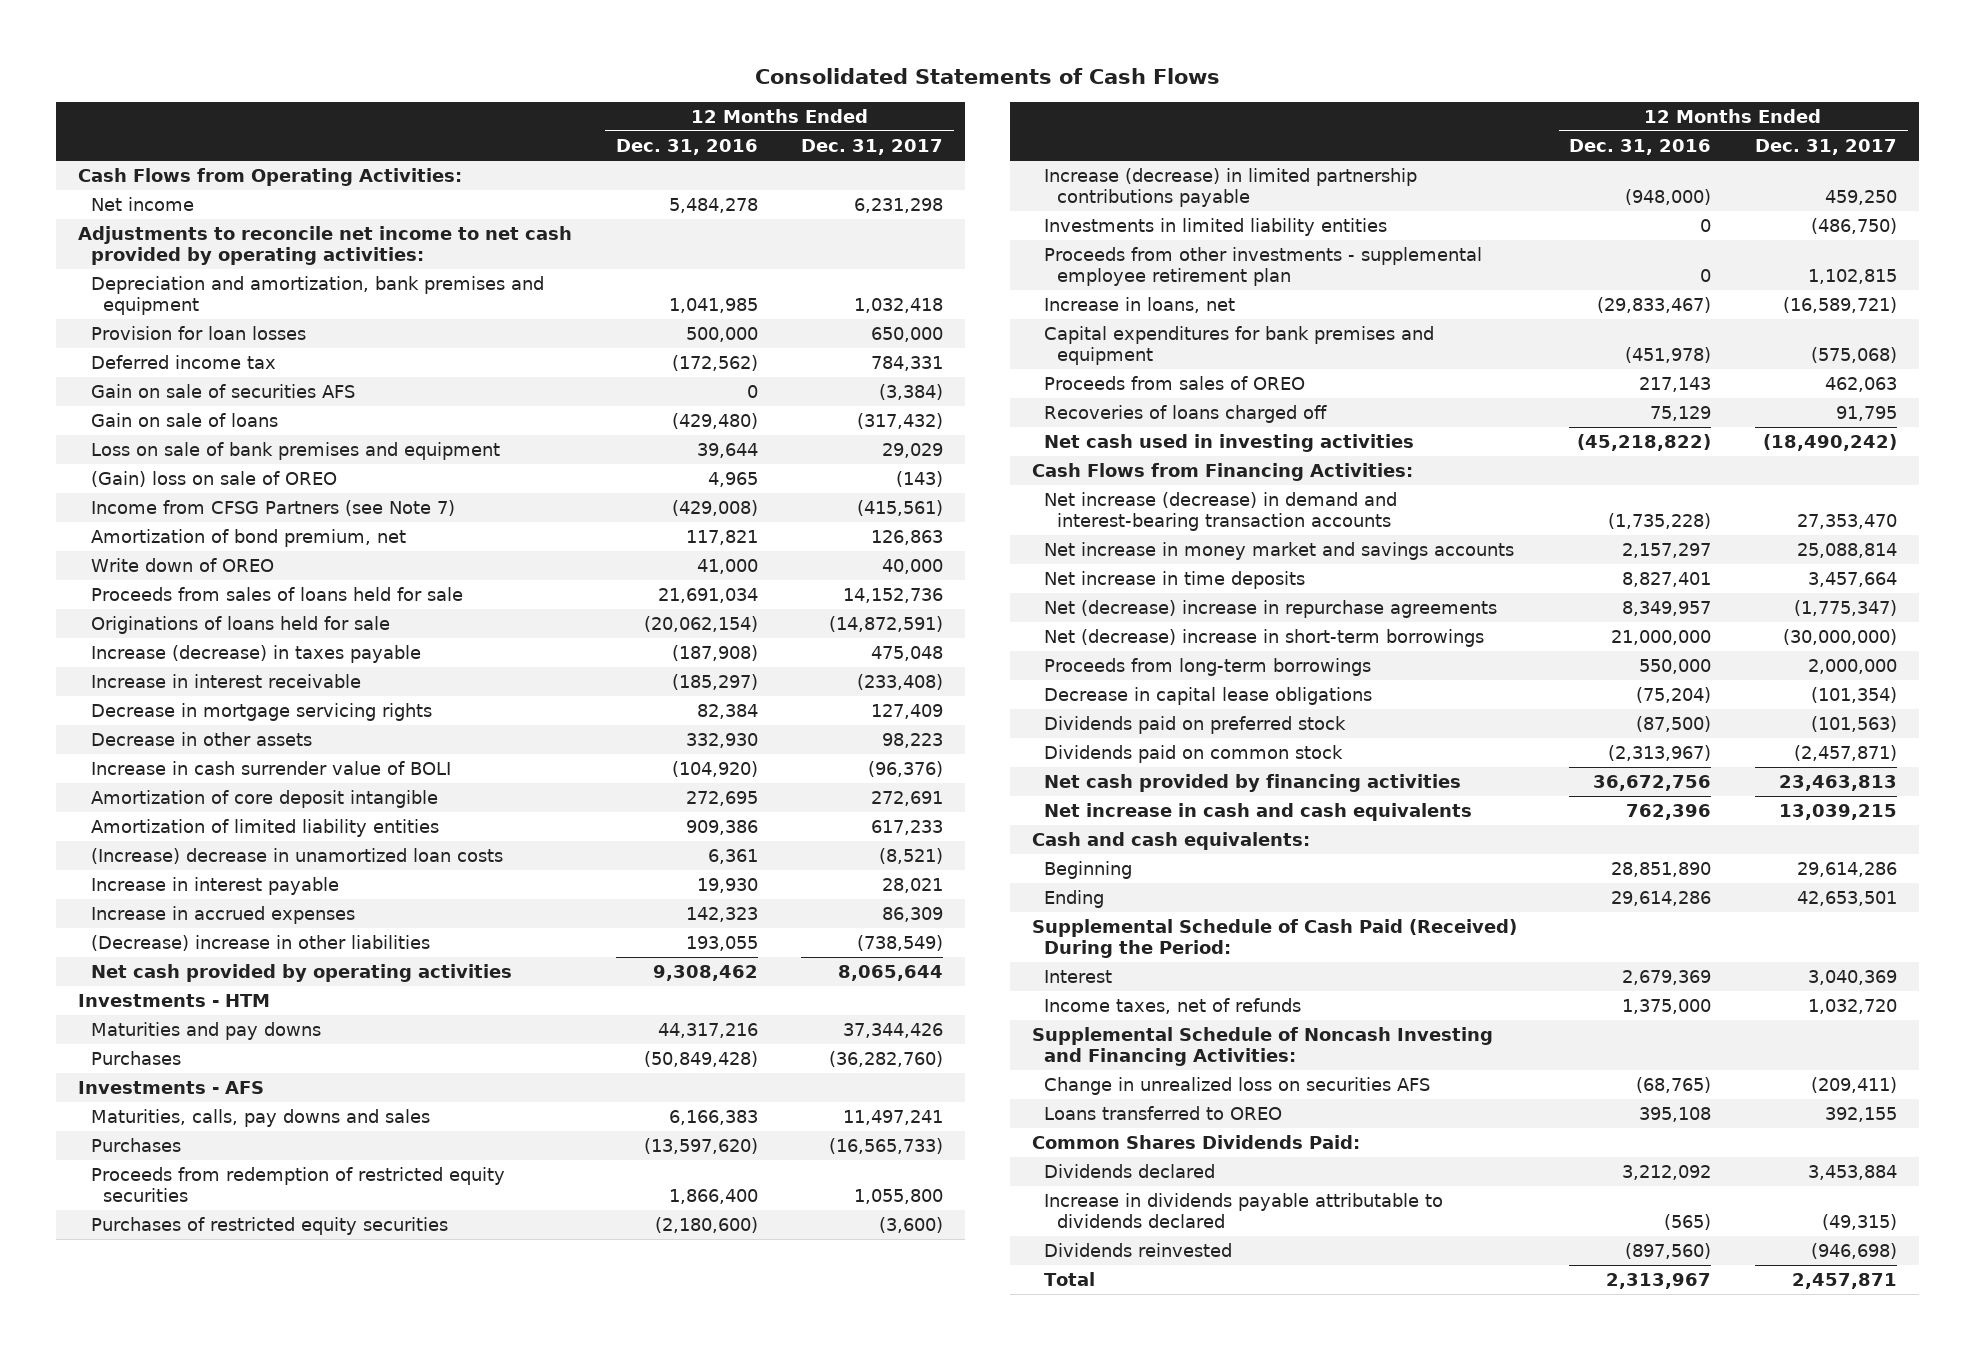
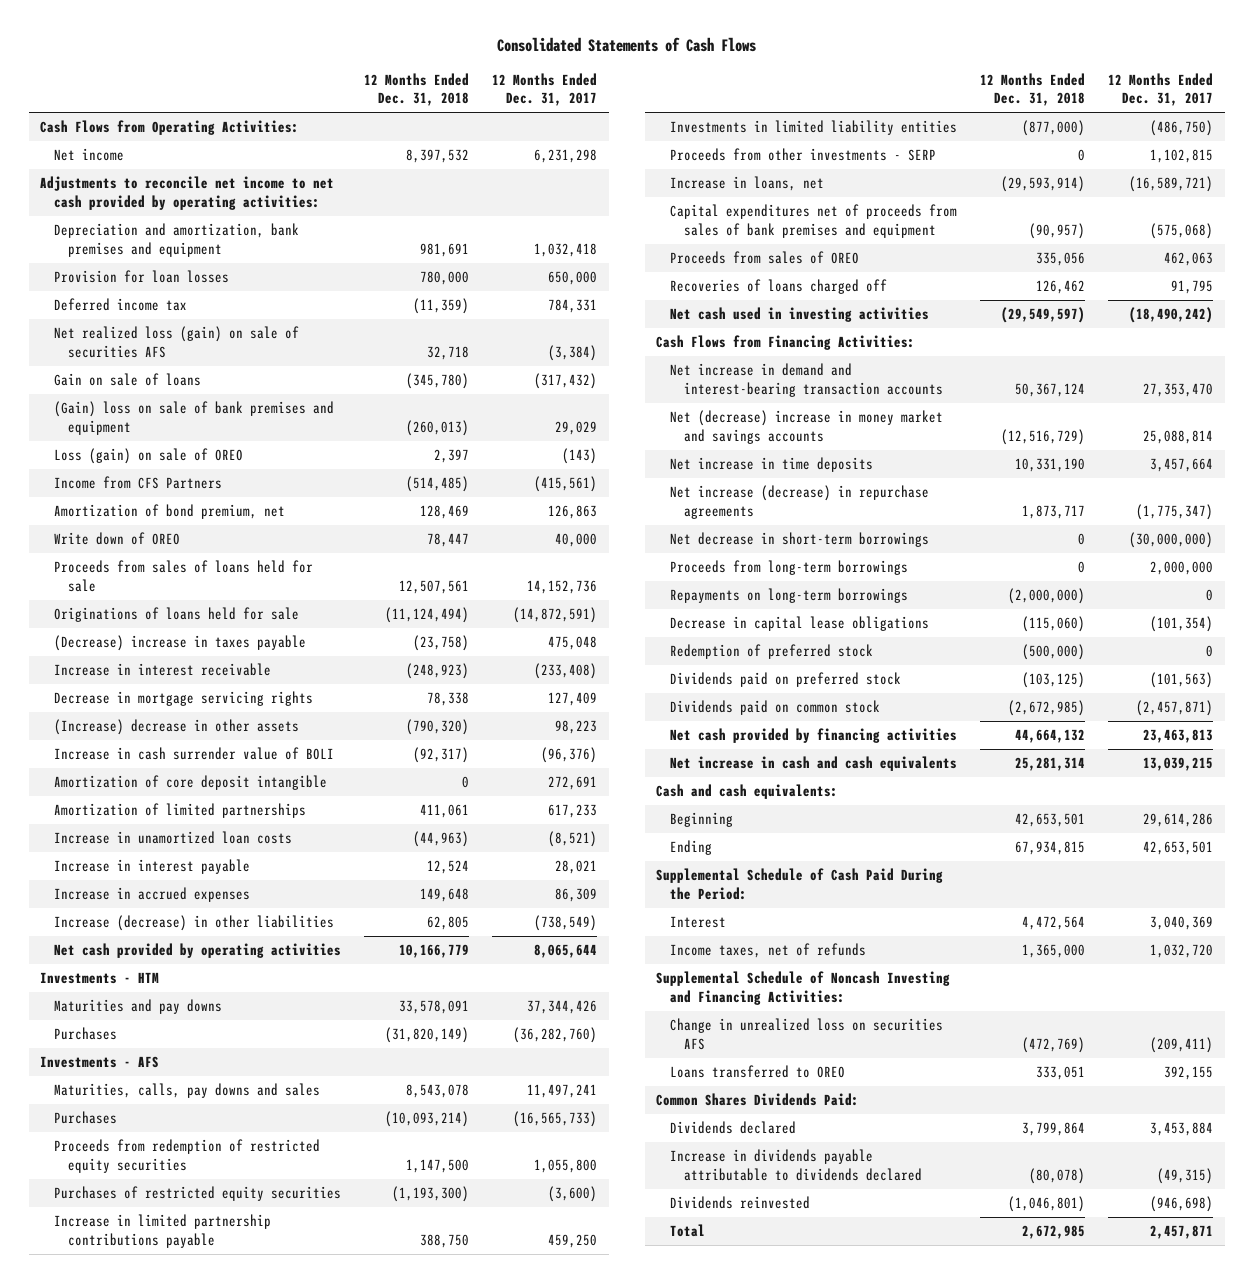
[615,139,758,156] Dec. 31, 2016 -> none
none -> [364,72,470,107] 12 Months Ended Dec. 31, 2018
[90,384,355,399] Gain on sale of securities AFS -> [54,326,300,358] Net realized loss (gain) on sale of securities AFS
[90,442,500,461] Loss on sale of bank premises and equipment -> [54,401,335,435] (Gain) loss on sale of bank premises and equipment
[90,471,337,488] (Gain) loss on sale of OREO -> [54,448,244,465] Loss (gain) on sale of OREO
[90,500,455,517] Income from CFSG Partners (see Note 7) -> [54,476,223,490] Income from CFS Partners
[90,645,421,664] Increase (decrease) in taxes payable -> [54,635,307,652] (Decrease) increase in taxes payable
[90,732,312,747] Decrease in other assets -> [54,719,300,736] (Increase) decrease in other assets
[90,819,439,838] Amortization of limited liability entities -> [54,803,307,819] Amortization of limited partnerships
[90,848,503,865] (Increase) decrease in unamortized loan costs -> [54,831,293,845] Increase in unamortized loan costs
[90,935,430,952] (Decrease) increase in other liabilities -> [54,915,335,932] Increase (decrease) in other liabilities
[1044,168,1418,208] Increase (decrease) in limited partnership contributions payable -> [54,1214,272,1248] Increase in limited partnership contributions payable
[1044,247,1483,287] Proceeds from other investments - supplemental employee retirement plan -> [670,148,937,162] Proceeds from other investments - SERP
[1044,326,1435,366] Capital expenditures for bank premises and equipment -> [670,204,958,238] Capital expenditures net of proceeds from sales of bank premises and equipment
[1044,492,1398,532] Net increase (decrease) in demand and interest-bearing transaction accounts -> [670,363,943,397] Net increase in demand and interest-bearing transaction accounts
[1044,542,1515,561] Net increase in money market and savings accounts -> [670,410,944,444] Net (decrease) increase in money market and savings accounts
[1044,600,1498,619] Net (decrease) increase in repurchase agreements -> [670,485,930,519] Net increase (decrease) in repurchase agreements
[1044,629,1485,648] Net (decrease) increase in short-term borrowings -> [670,532,930,548] Net decrease in short-term borrowings
none -> [670,588,909,604] Repayments on long-term borrowings
none -> [670,644,874,660] Redemption of preferred stock
[1031,919,1517,959] Supplemental Schedule of Cash Paid (Received) During the Period: -> [656,868,944,900] Supplemental Schedule of Cash Paid During the Period:

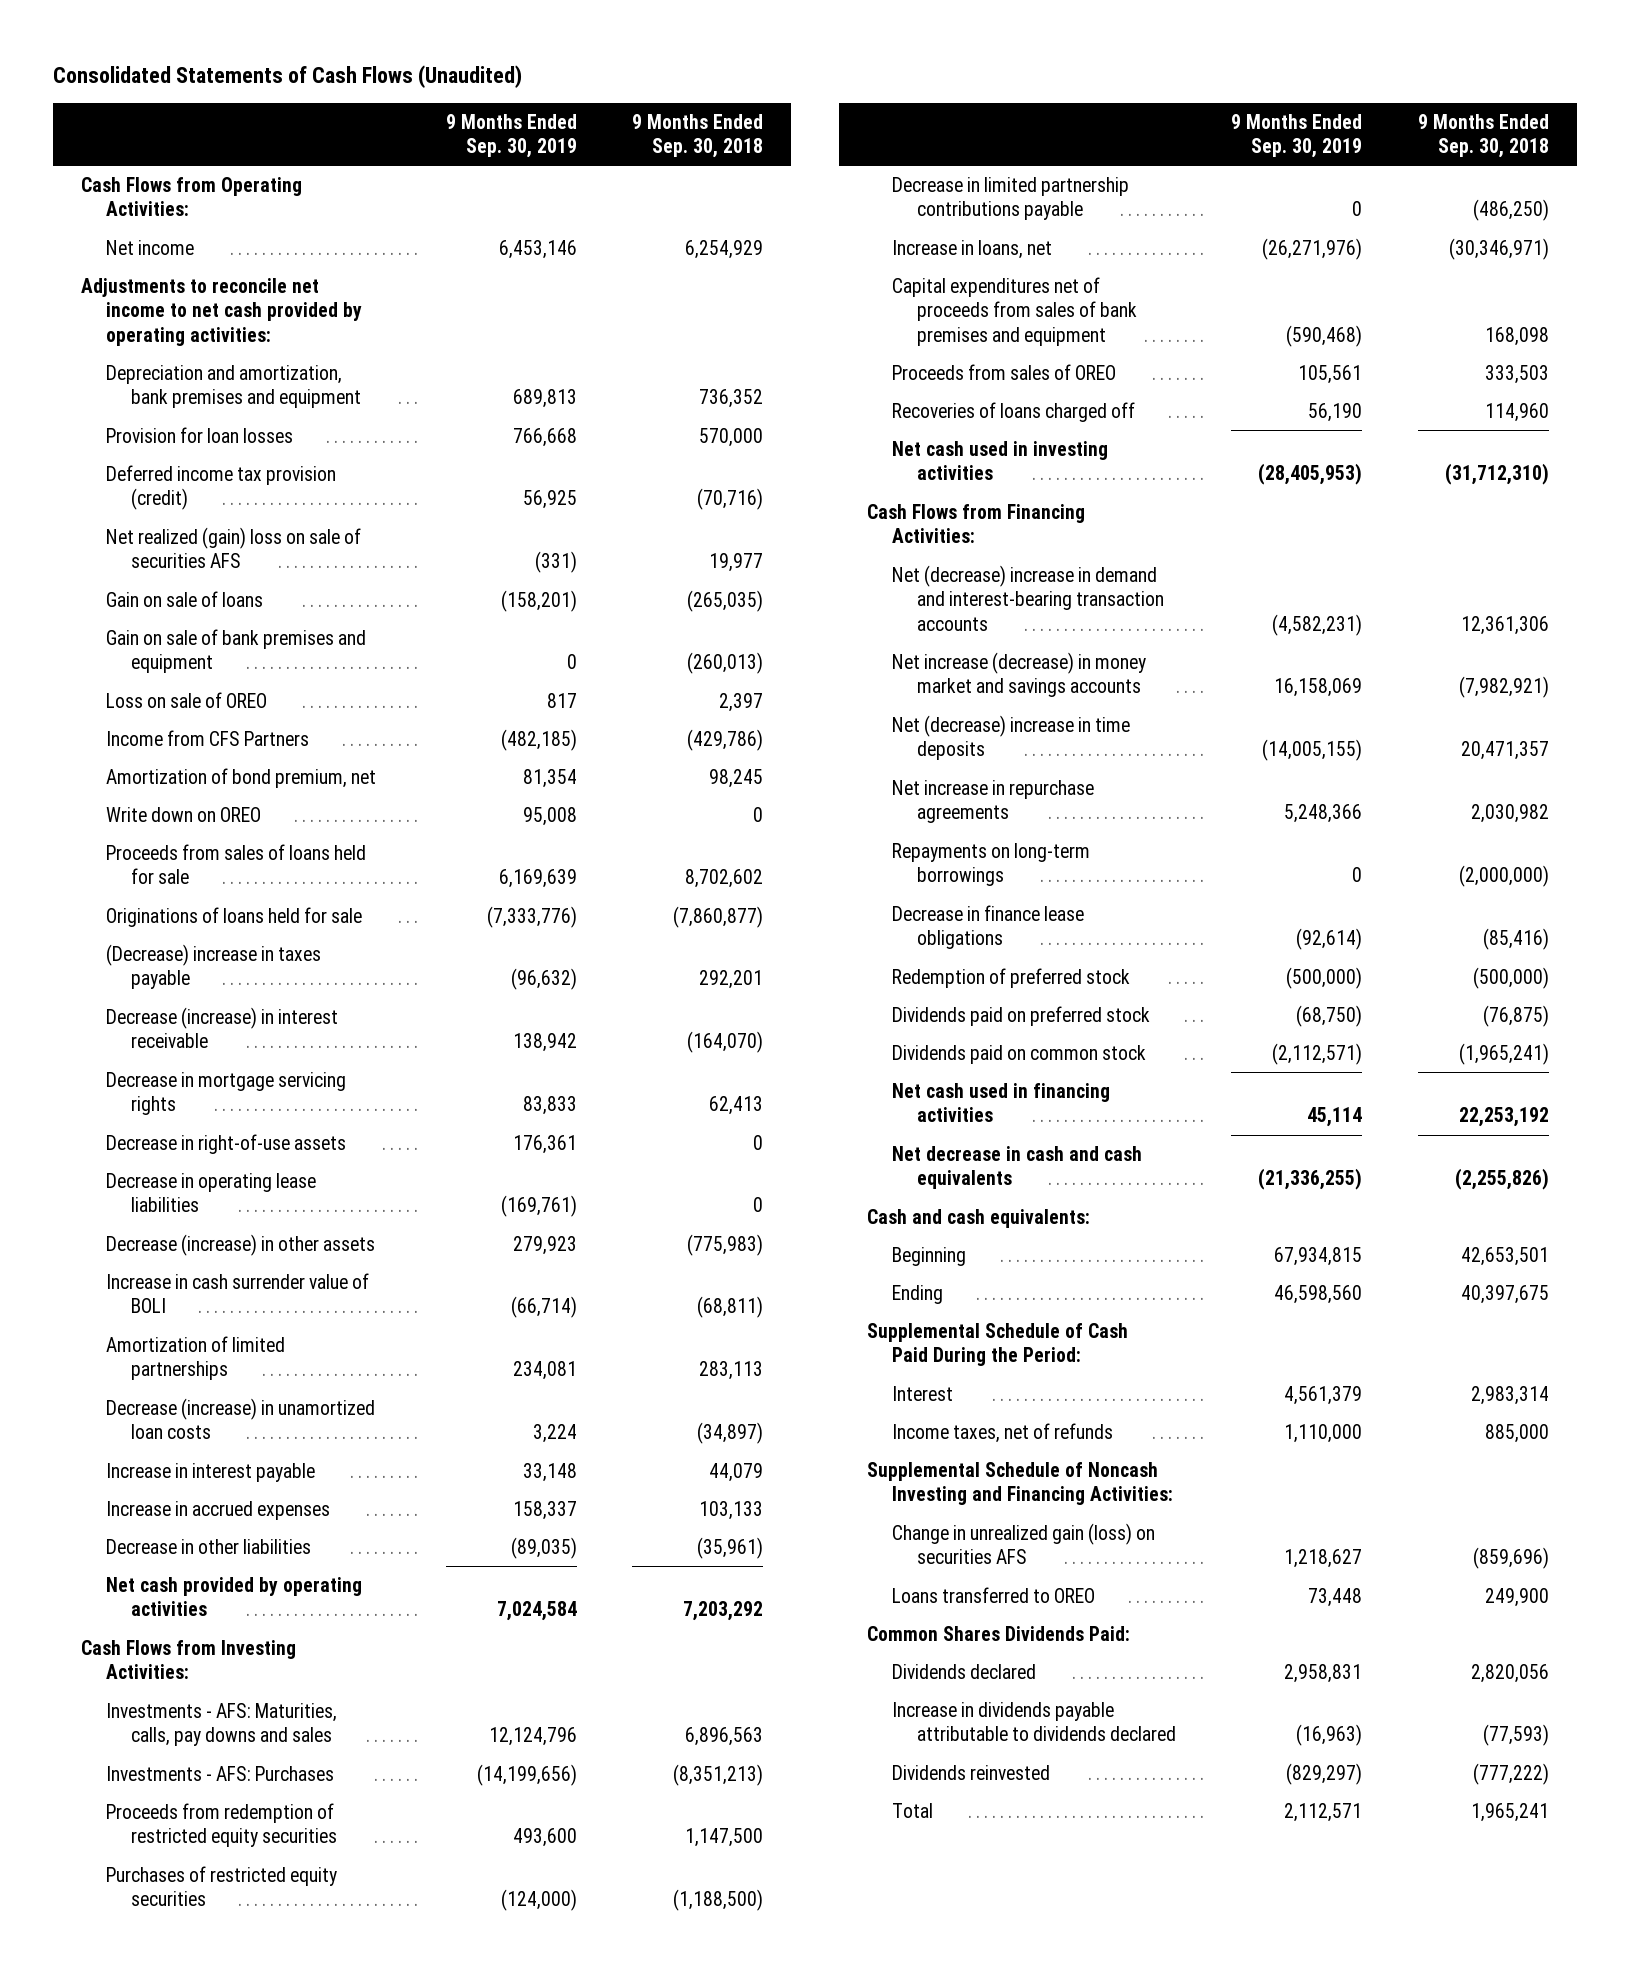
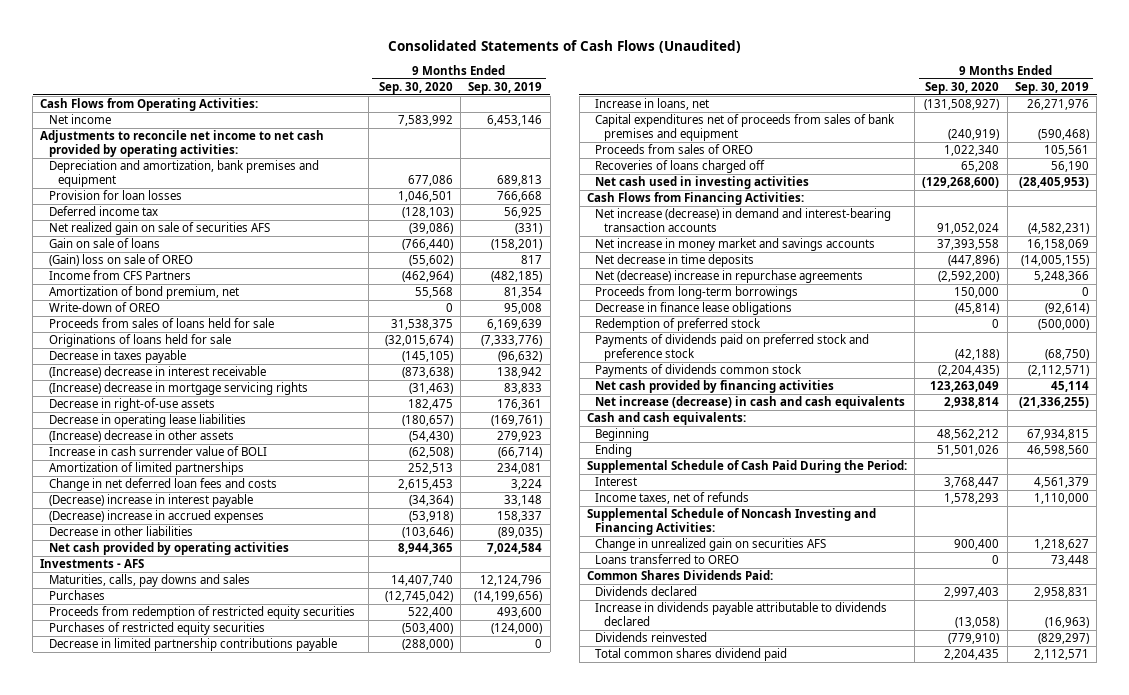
[632,113,764,159] 9 Months Ended Sep. 30, 2018 -> none
none -> [378,81,453,94] Sep. 30, 2020
[106,464,337,511] Deferred income tax provision (credit) -> [48,206,158,217] Deferred income tax
[106,526,362,569] Net realized (gain) loss on sale of securities AFS -> [48,222,270,236] Net realized gain on sale of securities AFS
[106,628,367,674] Gain on sale of bank premises and equipment -> none
[106,691,268,708] Loss on sale of OREO -> [48,254,193,267] (Gain) loss on sale of OREO
[106,806,262,822] Write down on OREO -> [48,302,160,313] Write-down of OREO
[106,943,322,990] (Decrease) increase in taxes payable -> [48,350,186,364] Decrease in taxes payable
[106,1006,339,1049] Decrease (increase) in interest receivable -> [48,366,266,379] (Increase) decrease in interest receivable
[106,1071,347,1116] Decrease in mortgage servicing rights -> [48,382,308,396] (Increase) decrease in mortgage servicing rights
[106,1233,376,1256] Decrease (increase) in other assets -> [48,430,234,443] (Increase) decrease in other assets
[106,1397,376,1440] Decrease (increase) in unamortized loan costs -> [48,478,277,492] Change in net deferred loan fees and costs
[106,1462,316,1482] Increase in interest payable -> [48,494,253,508] (Decrease) increase in interest payable
[106,1500,331,1520] Increase in accrued expenses -> [48,510,264,524] (Decrease) increase in accrued expenses
[81,1639,297,1680] Cash Flows from Investing Activities: -> none
none -> [40,559,145,569] Investments - AFS
[106,1702,338,1747] Investments - AFS: Maturities, calls, pay downs and sales -> [48,574,250,588] Maturities, calls, pay downs and sales
[106,1765,335,1781] Investments - AFS: Purchases -> [48,590,105,601] Purchases
[1262,237,1363,260] (26,271,976) -> [1026,99,1089,111] 26,271,976
[891,842,1090,887] Repayments on long-term borrowings -> none
[891,564,1164,632] Net (decrease) increase in demand and interest-bearing transaction accounts -> [595,208,892,232] Net increase (decrease) in demand and interest-bearing transaction accounts
[891,651,1146,698] Net increase (decrease) in money market and savings accounts -> [595,238,876,252] Net increase in money market and savings accounts
[891,714,1130,761] Net (decrease) increase in time deposits -> [595,254,755,268] Net decrease in time deposits
[891,779,1094,824] Net increase in repurchase agreements -> [595,270,864,284] Net (decrease) increase in repurchase agreements
none -> [595,286,799,300] Proceeds from long-term borrowings
[891,1005,1150,1026] Dividends paid on preferred stock -> [595,334,870,361] Payments of dividends paid on preferred stock and preference stock
[891,1044,1146,1064] Dividends paid on common stock -> [595,364,803,378] Payments of dividends common stock
[891,1082,1110,1123] Net cash used in financing activities -> [595,380,835,394] Net cash provided by financing activities
[891,1145,1142,1190] Net decrease in cash and cash equivalents -> [595,396,906,410] Net increase (decrease) in cash and cash equivalents
[891,1522,1155,1565] Change in unrealized gain (loss) on securities AFS -> [595,538,827,552] Change in unrealized gain on securities AFS
[891,1802,933,1818] Total -> [595,648,788,662] Total common shares dividend paid

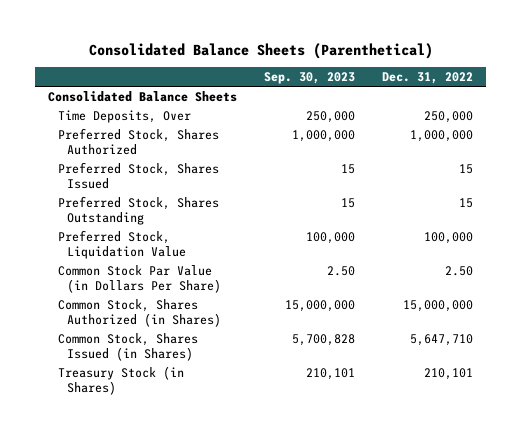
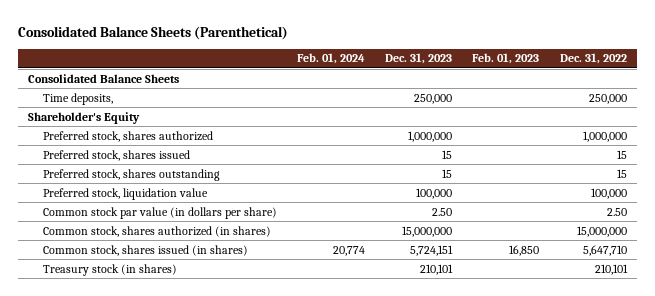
[264,72,356,85] Sep. 30, 2023 -> none
none -> [296,53,365,65] Feb. 01, 2024
none -> [385,53,453,65] Dec. 31, 2023
none -> [472,53,540,65] Feb. 01, 2023
[57,109,191,123] Time Deposits, Over -> [42,92,113,105] Time deposits,
none -> [28,111,141,124] Shareholder's Equity
[57,127,219,155] Preferred Stock, Shares Authorized -> [42,130,213,142] Preferred stock, shares authorized
[57,161,219,189] Preferred Stock, Shares Issued -> [42,149,190,161] Preferred stock, shares issued
[57,195,219,225] Preferred Stock, Shares Outstanding -> [42,168,220,181] Preferred stock, shares outstanding
[57,229,186,259] Preferred Stock, Liquidation Value -> [42,187,208,200] Preferred stock, liquidation value
[57,264,221,293] Common Stock Par Value (in Dollars Per Share) -> [42,206,277,219] Common stock par value (in dollars per share)
[57,298,221,327] Common Stock, Shares Authorized (in Shares) -> [42,225,271,237] Common stock, shares authorized (in shares)
[57,332,198,361] Common Stock, Shares Issued (in Shares) -> [42,244,248,256] Common stock, shares issued (in shares)
[57,365,184,395] Treasury Stock (in Shares) -> [42,263,177,276] Treasury stock (in shares)

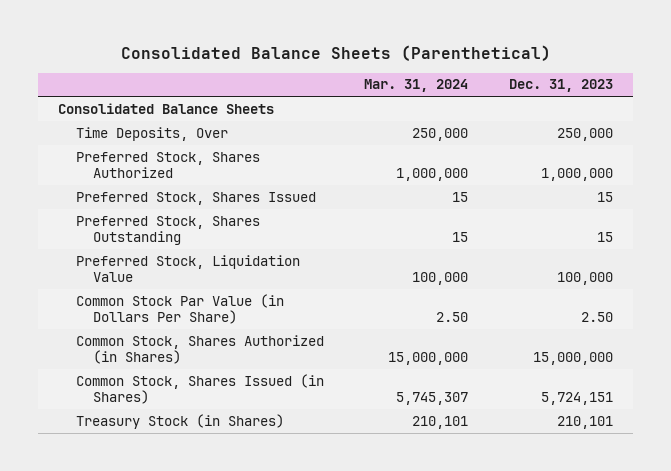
[296,53,365,65] Feb. 01, 2024 -> none
[472,53,540,65] Feb. 01, 2023 -> none
[559,53,627,65] Dec. 31, 2022 -> none
none -> [364,79,469,93] Mar. 31, 2024
[28,111,141,124] Shareholder's Equity -> none
[42,92,113,105] Time deposits, -> [75,126,228,141] Time Deposits, Over
[42,130,213,142] Preferred stock, shares authorized -> [75,151,260,178] Preferred Stock, Shares Authorized
[42,149,190,161] Preferred stock, shares issued -> [75,191,316,205] Preferred Stock, Shares Issued
[42,168,220,181] Preferred stock, shares outstanding -> [75,215,260,245] Preferred Stock, Shares Outstanding
[42,187,208,200] Preferred stock, liquidation value -> [75,254,300,282] Preferred Stock, Liquidation Value
[42,206,277,219] Common stock par value (in dollars per share) -> [75,293,284,324] Common Stock Par Value (in Dollars Per Share)
[42,225,271,237] Common stock, shares authorized (in shares) -> [75,334,324,364] Common Stock, Shares Authorized (in Shares)
[42,244,248,256] Common stock, shares issued (in shares) -> [75,373,324,404] Common Stock, Shares Issued (in Shares)
[42,263,177,276] Treasury stock (in shares) -> [75,413,284,429] Treasury Stock (in Shares)

